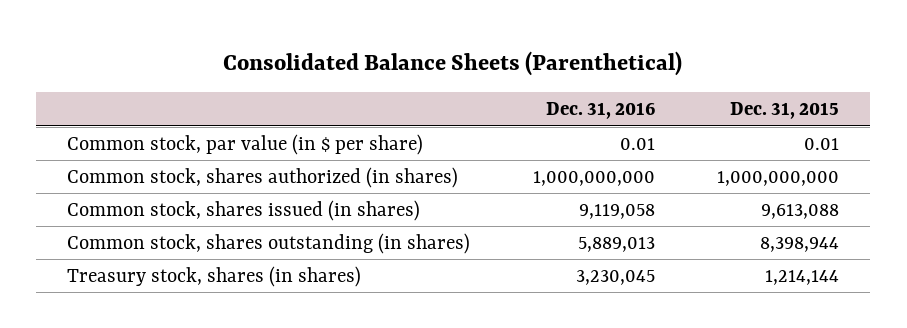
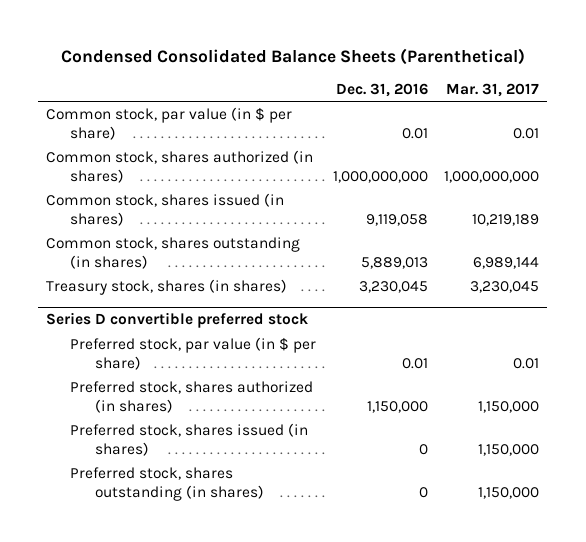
[223,51,683,77] Consolidated Balance Sheets (Parenthetical) -> [60,48,525,66] Condensed Consolidated Balance Sheets (Parenthetical)
[730,102,840,120] Dec. 31, 2015 -> none
none -> [446,83,540,98] Mar. 31, 2017
none -> [46,312,309,329] Series D convertible preferred stock
none -> [70,336,317,371] Preferred stock, par value (in $ per share)
none -> [70,380,314,414] Preferred stock, shares authorized (in shares)
none -> [70,422,309,457] Preferred stock, shares issued (in shares)
none -> [70,466,264,502] Preferred stock, shares outstanding (in shares)

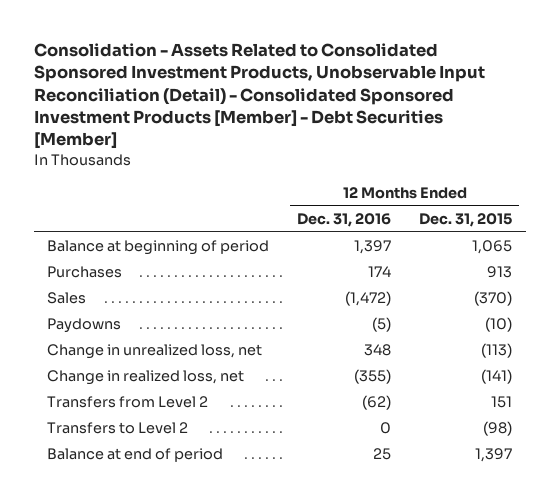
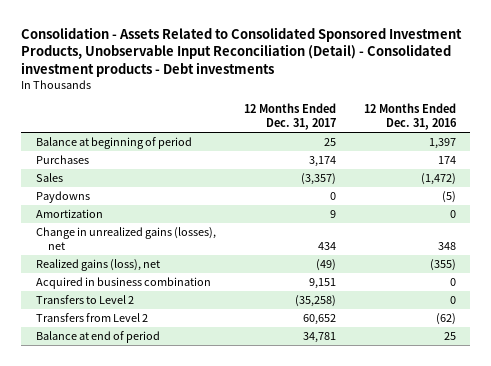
[33,42,485,150] Consolidation - Assets Related to Consolidated Sponsored Investment Products, Unobservable Input Reconciliation (Detail) - Consolidated Sponsored Investment Products [Member] - Debt Securities [Member] -> [21,26,463,77] Consolidation - Assets Related to Consolidated Sponsored Investment Products, Unobservable Input Reconciliation (Detail) - Consolidated investment products - Debt investments
[418,212,512,227] Dec. 31, 2015 -> none
none -> [243,102,336,131] 12 Months Ended Dec. 31, 2017
none -> [35,209,103,219] Amortization
[47,344,263,360] Change in unrealized loss, net -> [35,227,216,251] Change in unrealized gains (losses), net
[47,370,245,386] Change in realized loss, net -> [35,259,160,272] Realized gains (loss), net
none -> [35,277,211,290] Acquired in business combination
[47,396,209,409] Transfers from Level 2 -> [35,313,148,323] Transfers from Level 2

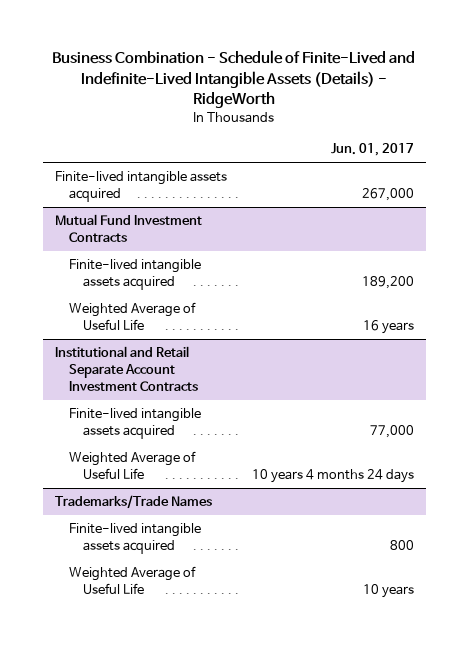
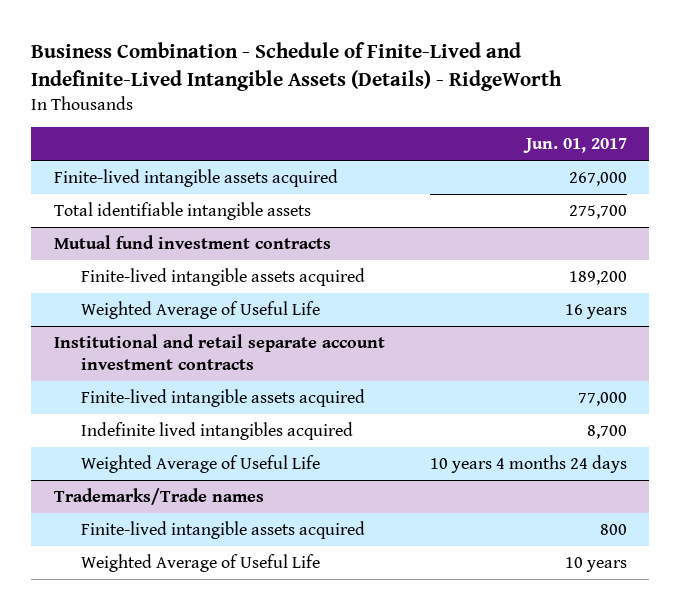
none -> [53,201,311,220] Total identifiable intangible assets
[55,214,203,243] Mutual Fund Investment Contracts -> [53,234,331,249] Mutual fund investment contracts
[55,346,199,392] Institutional and Retail Separate Account Investment Contracts -> [53,333,385,371] Institutional and retail separate account investment contracts
none -> [80,421,353,440] Indefinite lived intangibles acquired
[55,495,213,510] Trademarks/Trade Names -> [53,487,264,505] Trademarks/Trade names

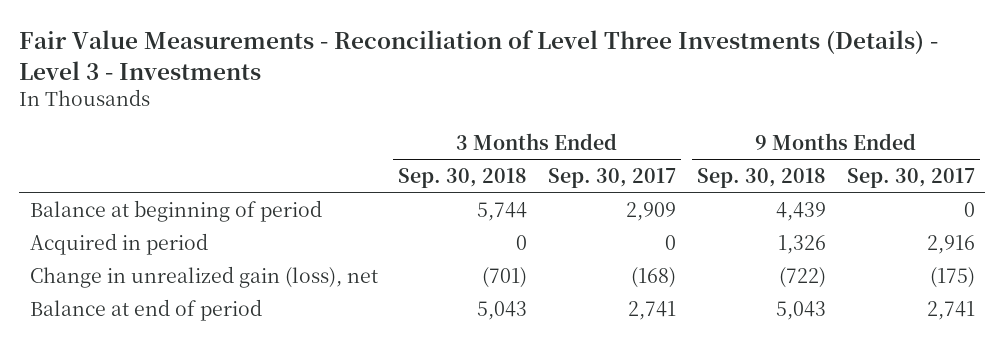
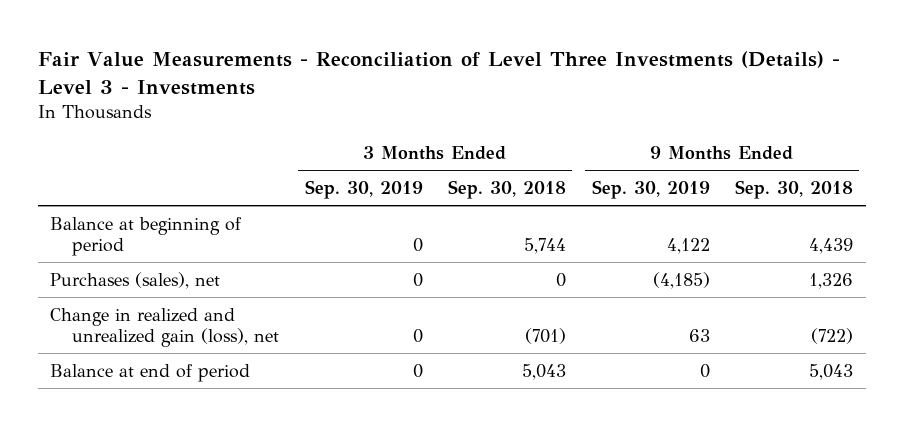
[548,167,677,188] Sep. 30, 2017 -> none
[846,167,975,188] Sep. 30, 2017 -> none
none -> [304,180,423,200] Sep. 30, 2019
none -> [591,180,710,200] Sep. 30, 2019
[29,232,208,255] Acquired in period -> [50,271,221,289] Purchases (sales), net
[29,265,378,288] Change in unrealized gain (loss), net -> [50,307,280,348] Change in realized and unrealized gain (loss), net

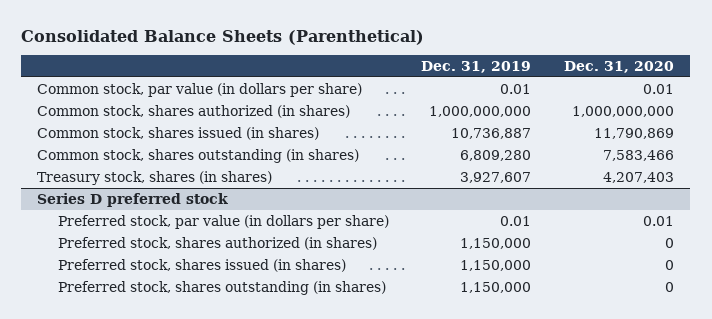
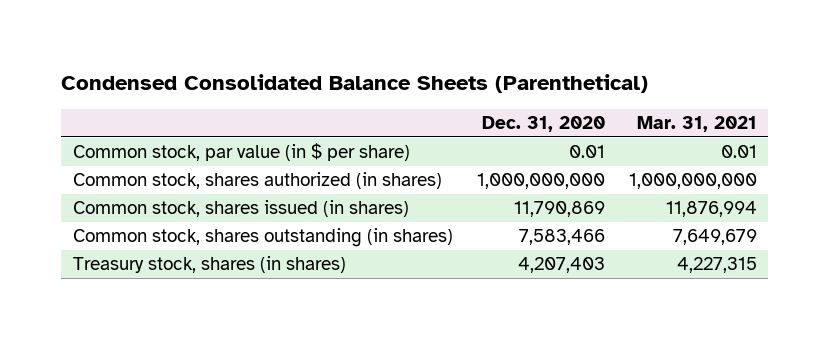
[21,29,425,45] Consolidated Balance Sheets (Parenthetical) -> [61,74,649,94] Condensed Consolidated Balance Sheets (Parenthetical)
[421,60,532,73] Dec. 31, 2019 -> none
none -> [636,116,757,133] Mar. 31, 2021
[37,82,363,97] Common stock, par value (in dollars per share) -> [73,143,411,162] Common stock, par value (in $ per share)
[37,192,229,207] Series D preferred stock -> none
[57,214,389,229] Preferred stock, par value (in dollars per share) -> none
[57,236,377,250] Preferred stock, shares authorized (in shares) -> none
[57,258,346,272] Preferred stock, shares issued (in shares) -> none
[57,280,386,295] Preferred stock, shares outstanding (in shares) -> none

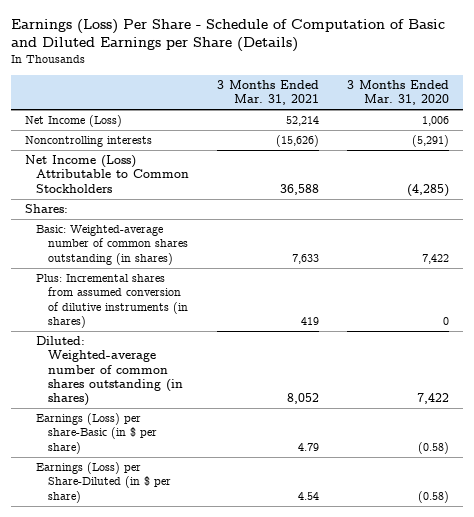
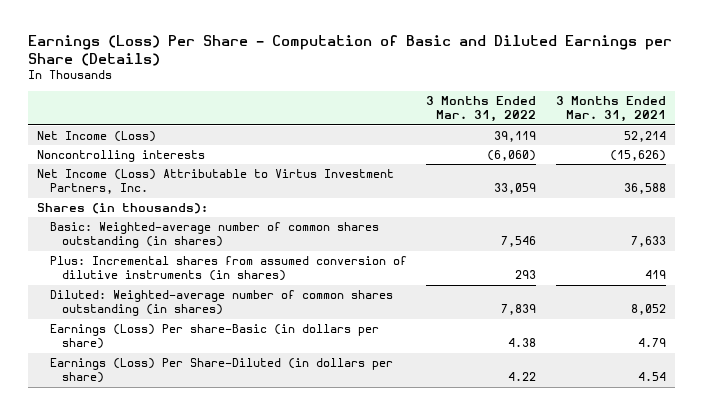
[10,19,445,53] Earnings (Loss) Per Share - Schedule of Computation of Basic and Diluted Earnings per Share (Details) -> [27,34,672,66] Earnings (Loss) Per Share - Computation of Basic and Diluted Earnings per Share (Details)
[347,80,450,106] 3 Months Ended Mar. 31, 2020 -> none
none -> [426,96,537,123] 3 Months Ended Mar. 31, 2022
[24,155,190,193] Net Income (Loss) Attributable to Common Stockholders -> [37,169,395,195] Net Income (Loss) Attributable to Virtus Investment Partners, Inc.
[24,204,68,214] Shares: -> [37,203,209,215] Shares (in thousands):
[36,413,157,454] Earnings (Loss) per share-Basic (in $ per share) -> [49,324,379,350] Earnings (Loss) Per share-Basic (in dollars per share)
[36,462,171,503] Earnings (Loss) per Share-Diluted (in $ per share) -> [49,358,393,384] Earnings (Loss) Per Share-Diluted (in dollars per share)

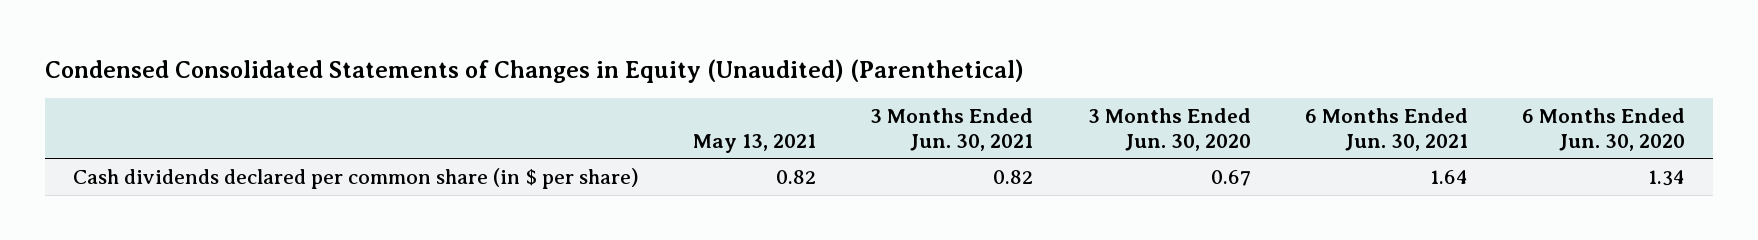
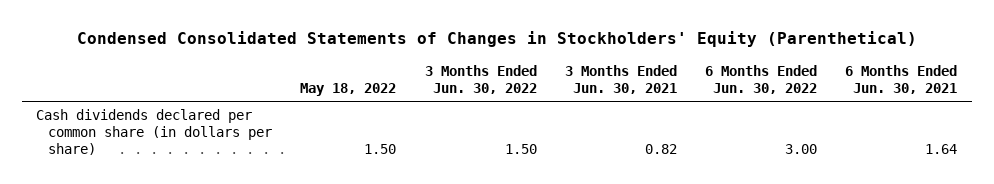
[45,58,1025,83] Condensed Consolidated Statements of Changes in Equity (Unaudited) (Parenthetical) -> [76,30,917,47] Condensed Consolidated Statements of Changes in Stockholders' Equity (Parenthetical)
[692,133,816,153] May 13, 2021 -> none
[1087,108,1251,151] 3 Months Ended Jun. 30, 2020 -> none
[1522,108,1686,151] 6 Months Ended Jun. 30, 2020 -> none
none -> [300,82,397,96] May 18, 2022
none -> [424,65,537,94] 3 Months Ended Jun. 30, 2022
none -> [705,65,818,94] 6 Months Ended Jun. 30, 2022
[72,168,639,190] Cash dividends declared per common share (in $ per share) -> [36,109,273,155] Cash dividends declared per common share (in dollars per share)

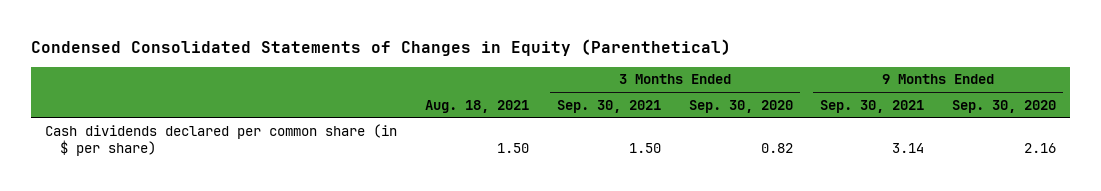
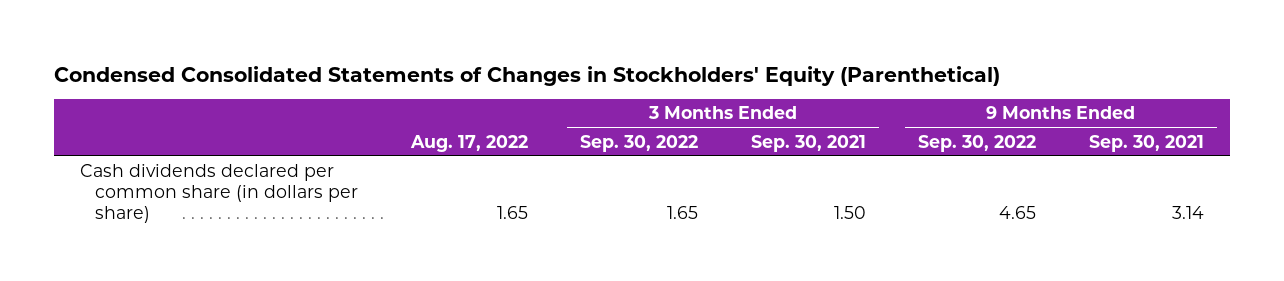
[31,38,732,56] Condensed Consolidated Statements of Changes in Equity (Parenthetical) -> [54,65,1001,86] Condensed Consolidated Statements of Changes in Stockholders' Equity (Parenthetical)
[424,99,529,113] Aug. 18, 2021 -> none
[688,99,793,113] Sep. 30, 2020 -> none
[952,99,1057,113] Sep. 30, 2020 -> none
none -> [409,134,528,152] Aug. 17, 2022
none -> [580,134,699,152] Sep. 30, 2022
none -> [918,134,1037,152] Sep. 30, 2022
[45,123,398,156] Cash dividends declared per common share (in $ per share) -> [80,164,358,223] Cash dividends declared per common share (in dollars per share)

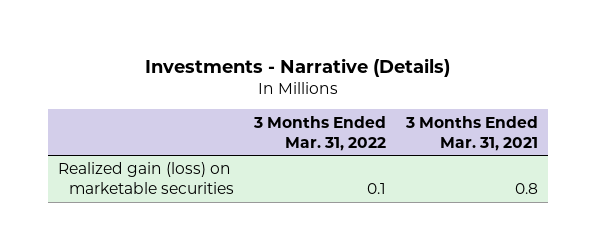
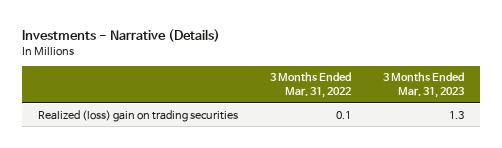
[404,115,538,151] 3 Months Ended Mar. 31, 2021 -> none
none -> [383,71,466,99] 3 Months Ended Mar. 31, 2023
[58,162,235,195] Realized gain (loss) on marketable securities -> [38,110,239,123] Realized (loss) gain on trading securities

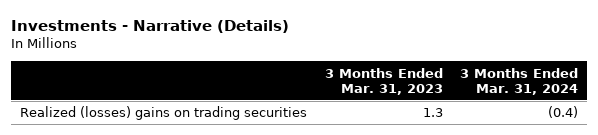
[270,71,352,99] 3 Months Ended Mar. 31, 2022 -> none
none -> [460,67,579,95] 3 Months Ended Mar. 31, 2024
[38,110,239,123] Realized (loss) gain on trading securities -> [19,106,307,121] Realized (losses) gains on trading securities

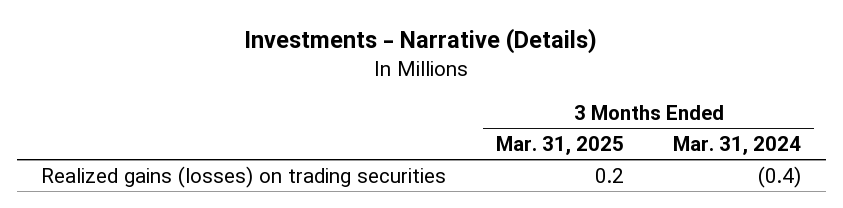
[324,67,443,95] 3 Months Ended Mar. 31, 2023 -> none
none -> [495,136,624,156] Mar. 31, 2025
[19,106,307,121] Realized (losses) gains on trading securities -> [41,165,447,188] Realized gains (losses) on trading securities

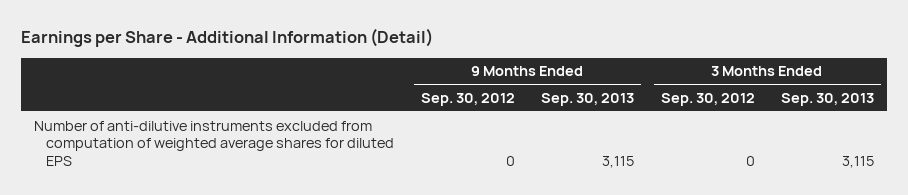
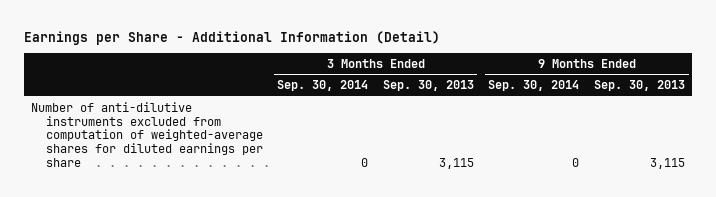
[420,92,515,106] Sep. 30, 2012 -> none
[660,92,755,106] Sep. 30, 2012 -> none
none -> [277,80,369,92] Sep. 30, 2014
none -> [488,80,580,92] Sep. 30, 2014
[33,120,395,167] Number of anti-dilutive instruments excluded from computation of weighted average shares for diluted EPS -> [31,101,263,167] Number of anti-dilutive instruments excluded from computation of weighted-average shares for diluted earnings per share

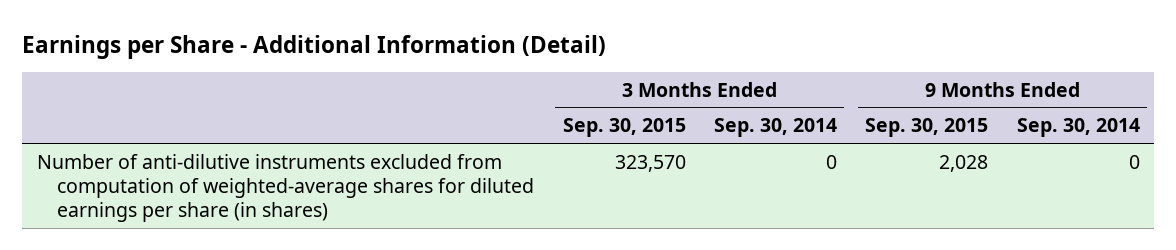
[382,80,474,92] Sep. 30, 2013 -> none
[593,80,685,92] Sep. 30, 2013 -> none
none -> [562,118,686,138] Sep. 30, 2015
none -> [865,118,989,138] Sep. 30, 2015
[31,101,263,167] Number of anti-dilutive instruments excluded from computation of weighted-average shares for diluted earnings per share -> [36,153,535,223] Number of anti-dilutive instruments excluded from computation of weighted-average shares for diluted earnings per share (in shares)

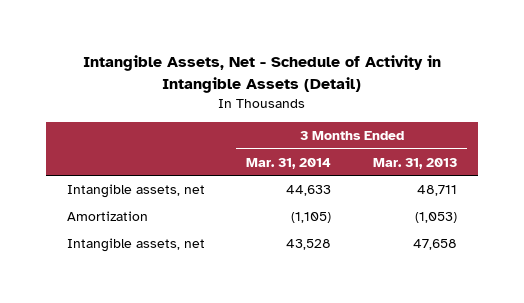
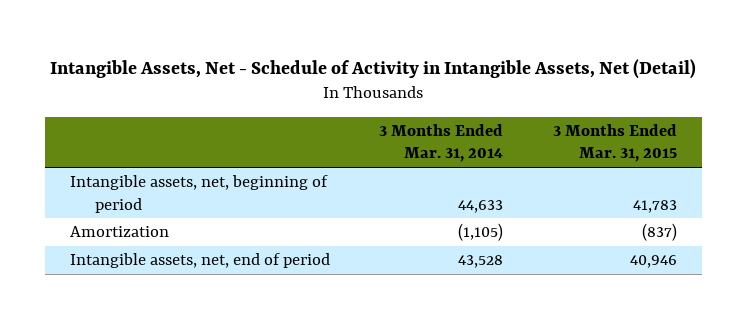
[82,55,441,94] Intangible Assets, Net - Schedule of Activity in Intangible Assets (Detail) -> [50,58,697,79] Intangible Assets, Net - Schedule of Activity in Intangible Assets, Net (Detail)
[373,157,458,169] Mar. 31, 2013 -> none
none -> [553,123,678,163] 3 Months Ended Mar. 31, 2015
[66,184,205,199] Intangible assets, net -> [69,175,328,213] Intangible assets, net, beginning of period
[66,238,205,253] Intangible assets, net -> [69,253,330,269] Intangible assets, net, end of period

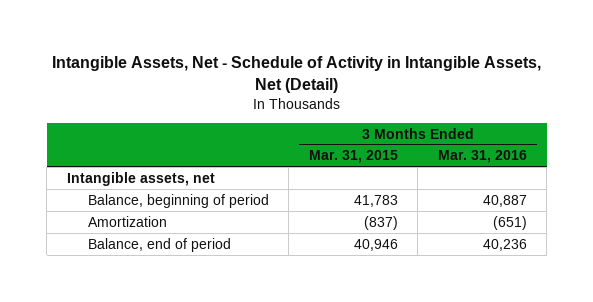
[379,123,504,163] 3 Months Ended Mar. 31, 2014 -> none
none -> [437,150,527,164] Mar. 31, 2016
none -> [66,171,215,186] Intangible assets, net
[69,175,328,213] Intangible assets, net, beginning of period -> [87,193,269,208] Balance, beginning of period
[69,253,330,269] Intangible assets, net, end of period -> [87,237,231,252] Balance, end of period

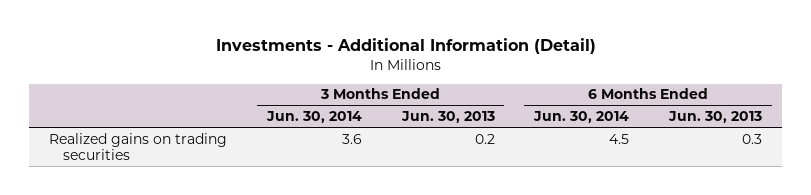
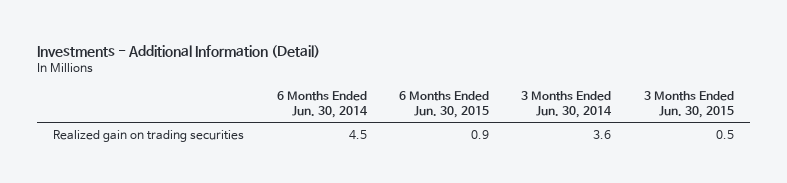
[400,111,495,124] Jun. 30, 2013 -> none
[668,111,763,124] Jun. 30, 2013 -> none
none -> [398,90,489,119] 6 Months Ended Jun. 30, 2015
none -> [643,90,734,119] 3 Months Ended Jun. 30, 2015
[48,132,227,161] Realized gains on trading securities -> [53,129,245,142] Realized gain on trading securities

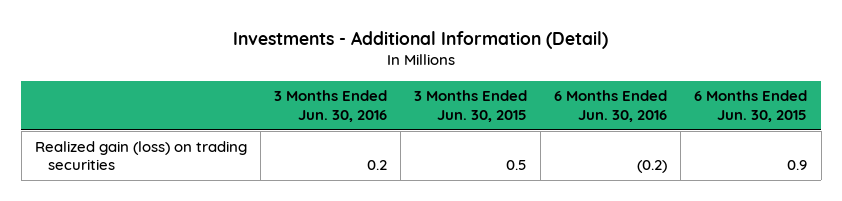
[276,90,368,119] 6 Months Ended Jun. 30, 2014 -> none
[521,90,613,119] 3 Months Ended Jun. 30, 2014 -> none
none -> [274,90,388,123] 3 Months Ended Jun. 30, 2016
none -> [554,90,668,123] 6 Months Ended Jun. 30, 2016
[53,129,245,142] Realized gain on trading securities -> [34,140,247,171] Realized gain (loss) on trading securities

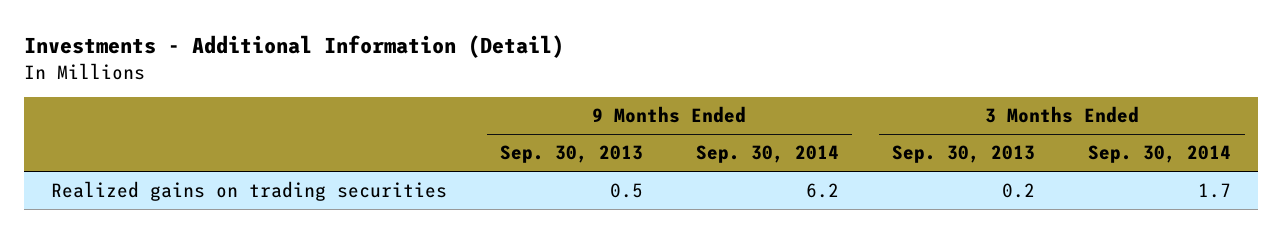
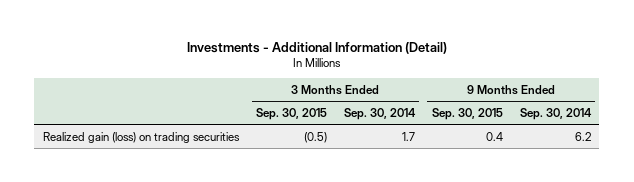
[499,145,643,164] Sep. 30, 2013 -> none
[892,145,1036,164] Sep. 30, 2013 -> none
none -> [255,107,327,120] Sep. 30, 2015
none -> [431,107,503,120] Sep. 30, 2015
[50,181,447,202] Realized gains on trading securities -> [42,131,240,143] Realized gain (loss) on trading securities

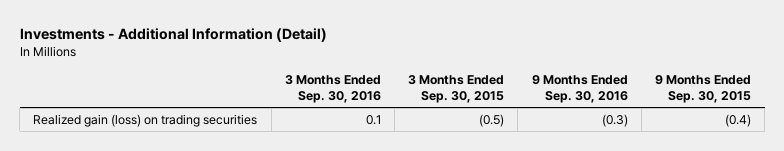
[343,107,416,120] Sep. 30, 2014 -> none
[519,107,592,120] Sep. 30, 2014 -> none
none -> [284,75,381,104] 3 Months Ended Sep. 30, 2016
none -> [531,75,628,104] 9 Months Ended Sep. 30, 2016
[485,131,503,141] 0.4 -> [725,114,752,128] (0.4)

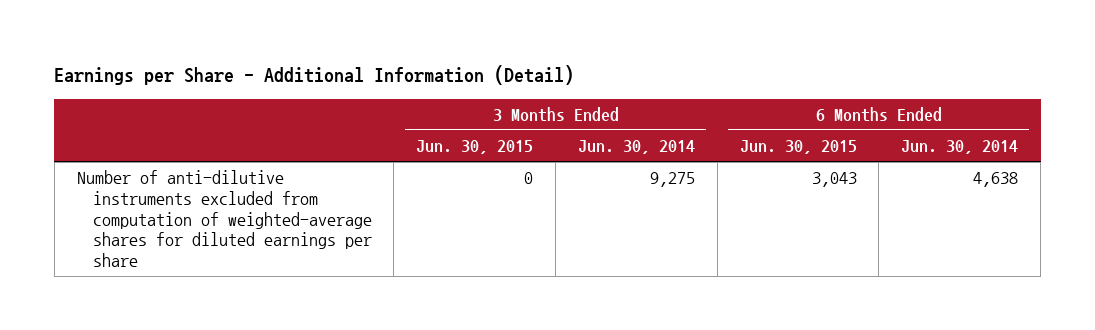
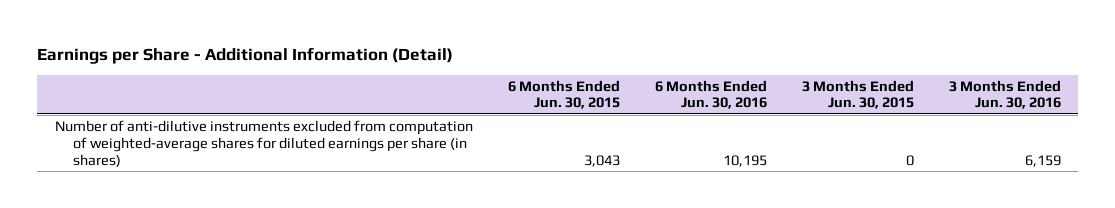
[577,139,695,154] Jun. 30, 2014 -> none
[901,139,1019,154] Jun. 30, 2014 -> none
none -> [654,79,767,110] 6 Months Ended Jun. 30, 2016
none -> [948,79,1061,110] 3 Months Ended Jun. 30, 2016
[76,170,372,267] Number of anti-dilutive instruments excluded from computation of weighted-average shares for diluted earnings per share -> [54,119,473,167] Number of anti-dilutive instruments excluded from computation of weighted-average shares for diluted earnings per share (in shares)

